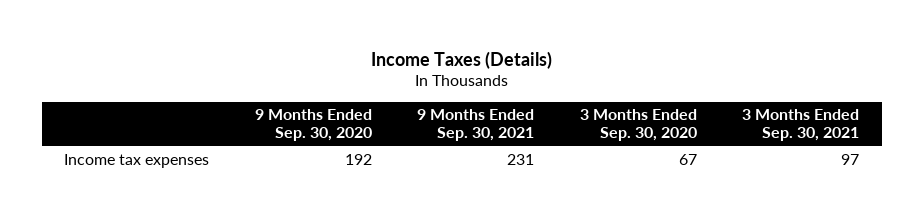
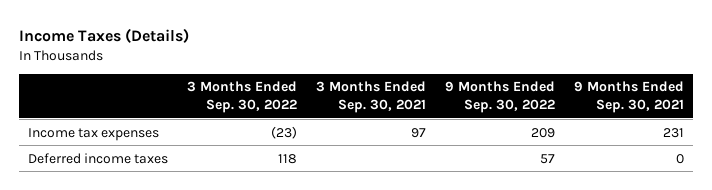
[254,109,372,142] 9 Months Ended Sep. 30, 2020 -> none
[579,109,697,142] 3 Months Ended Sep. 30, 2020 -> none
none -> [187,81,298,114] 3 Months Ended Sep. 30, 2022
none -> [444,81,555,114] 9 Months Ended Sep. 30, 2022
none -> [28,152,169,164] Deferred income taxes

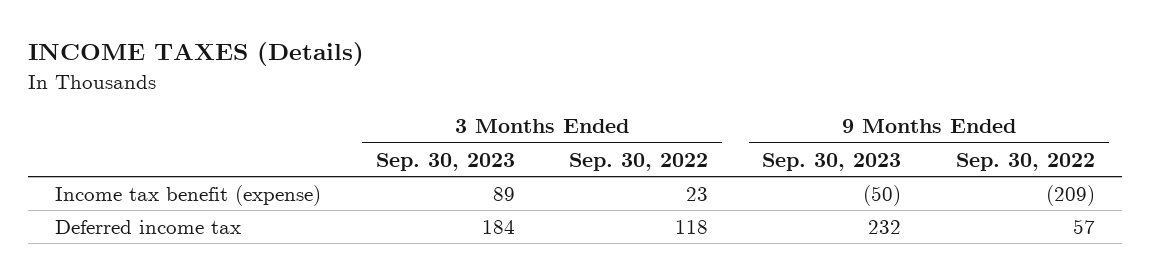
[19,27,190,43] Income Taxes (Details) -> [27,42,364,67] INCOME TAXES (Details)
[316,81,427,114] 3 Months Ended Sep. 30, 2021 -> none
[573,81,684,114] 9 Months Ended Sep. 30, 2021 -> none
none -> [375,152,515,171] Sep. 30, 2023
none -> [762,152,902,171] Sep. 30, 2023
[28,127,160,141] Income tax expenses -> [55,184,322,206] Income tax benefit (expense)
[271,125,298,139] (23) -> [685,186,708,201] 23
[530,127,555,138] 209 -> [1045,184,1095,206] (209)
[28,152,169,164] Deferred income taxes -> [55,219,242,234] Deferred income tax

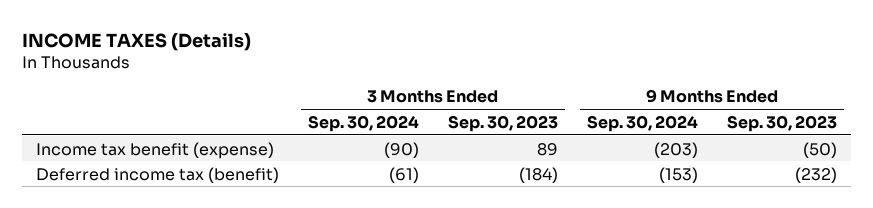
[568,152,708,171] Sep. 30, 2022 -> none
[955,152,1095,171] Sep. 30, 2022 -> none
none -> [308,114,420,132] Sep. 30, 2024
none -> [587,114,699,132] Sep. 30, 2024
[55,219,242,234] Deferred income tax -> [36,166,280,183] Deferred income tax (benefit)
[481,219,515,234] 184 -> [519,166,559,183] (184)
[868,219,902,234] 232 -> [794,166,837,183] (232)

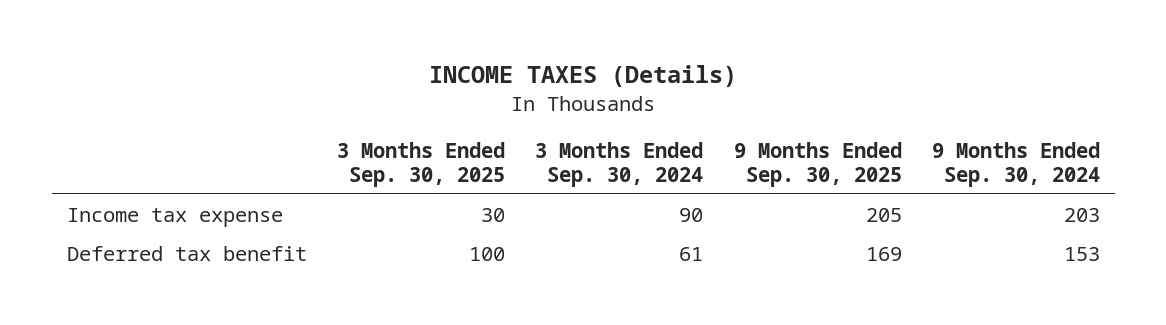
[448,114,559,132] Sep. 30, 2023 -> none
[726,114,837,132] Sep. 30, 2023 -> none
none -> [336,141,505,187] 3 Months Ended Sep. 30, 2025
none -> [733,141,902,187] 9 Months Ended Sep. 30, 2025
[36,141,275,159] Income tax benefit (expense) -> [66,207,283,227] Income tax expense
[384,141,420,158] (90) -> [679,207,704,222] 90
[654,141,699,158] (203) -> [1063,207,1100,222] 203
[36,166,280,183] Deferred income tax (benefit) -> [66,245,307,261] Deferred tax benefit
[389,166,420,183] (61) -> [679,246,704,261] 61
[659,166,699,183] (153) -> [1063,246,1100,261] 153

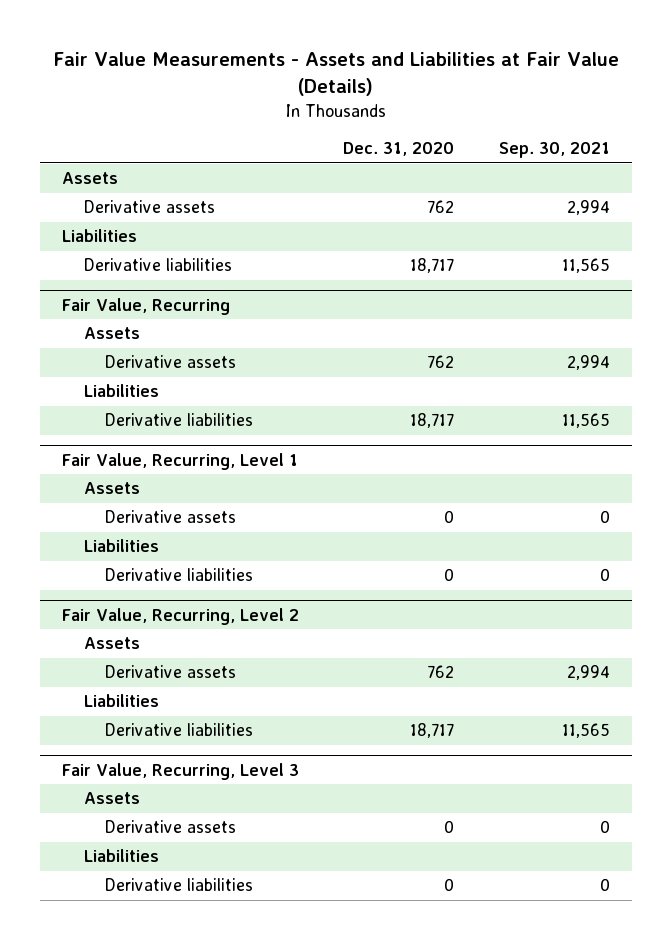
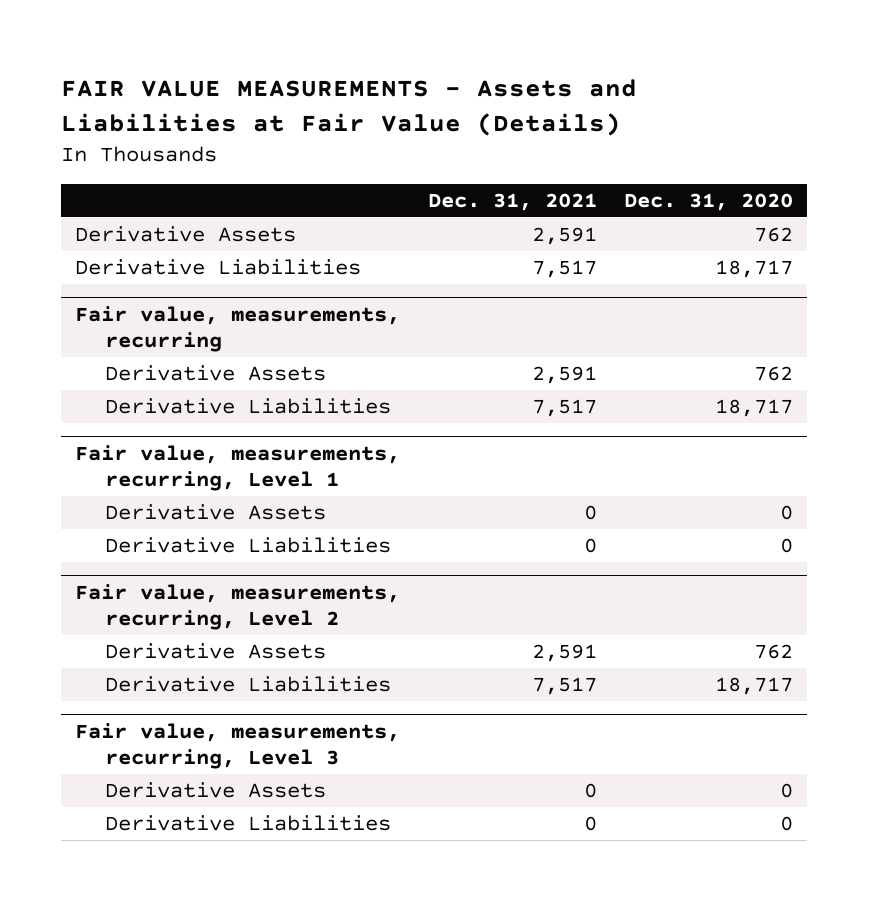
[52,52,619,97] Fair Value Measurements - Assets and Liabilities at Fair Value (Details) -> [61,79,638,137] FAIR VALUE MEASUREMENTS - Assets and Liabilities at Fair Value (Details)
[498,142,610,159] Sep. 30, 2021 -> none
none -> [427,192,597,211] Dec. 31, 2021
[61,172,118,185] Assets -> none
[61,229,137,243] Liabilities -> none
[83,327,140,340] Assets -> none
[83,384,159,398] Liabilities -> none
[83,482,140,495] Assets -> none
[83,539,159,553] Liabilities -> none
[83,637,140,650] Assets -> none
[83,694,159,708] Liabilities -> none
[83,792,140,805] Assets -> none
[83,849,159,863] Liabilities -> none
[83,200,215,214] Derivative assets -> [75,226,297,243] Derivative Assets
[83,258,232,272] Derivative liabilities -> [75,259,362,276] Derivative Liabilities
[61,297,230,315] Fair Value, Recurring -> [75,305,401,353] Fair value, measurements, recurring
[105,355,237,369] Derivative assets -> [104,365,326,382] Derivative Assets
[105,413,254,427] Derivative liabilities -> [104,398,391,415] Derivative Liabilities
[61,452,298,470] Fair Value, Recurring, Level 1 -> [75,444,401,492] Fair value, measurements, recurring, Level 1
[105,510,237,524] Derivative assets -> [104,504,326,521] Derivative Assets
[105,568,254,582] Derivative liabilities -> [104,537,391,554] Derivative Liabilities
[61,607,299,625] Fair Value, Recurring, Level 2 -> [75,583,401,631] Fair value, measurements, recurring, Level 2
[105,665,237,679] Derivative assets -> [104,643,326,660] Derivative Assets
[105,723,254,737] Derivative liabilities -> [104,676,391,693] Derivative Liabilities
[61,762,299,780] Fair Value, Recurring, Level 3 -> [75,722,401,770] Fair value, measurements, recurring, Level 3
[105,820,237,834] Derivative assets -> [104,782,326,799] Derivative Assets
[105,878,254,892] Derivative liabilities -> [104,815,391,832] Derivative Liabilities

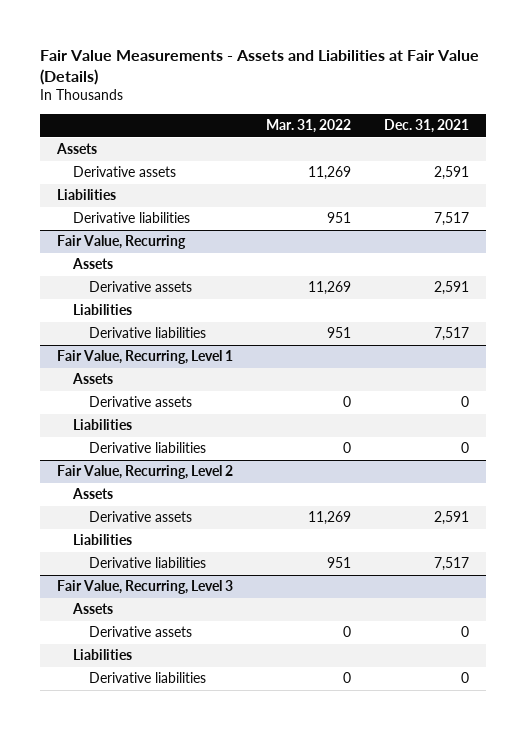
[61,79,638,137] FAIR VALUE MEASUREMENTS - Assets and Liabilities at Fair Value (Details) -> [39,49,479,85] Fair Value Measurements - Assets and Liabilities at Fair Value (Details)
[624,192,794,211] Dec. 31, 2020 -> none
none -> [265,119,351,134] Mar. 31, 2022
none -> [55,143,97,155] Assets
[75,226,297,243] Derivative Assets -> [72,166,176,178] Derivative assets
none -> [56,189,116,201] Liabilities
[75,259,362,276] Derivative Liabilities -> [72,212,190,224] Derivative liabilities
[75,305,401,353] Fair value, measurements, recurring -> [56,235,186,250] Fair Value, Recurring
none -> [71,258,113,270] Assets
[104,365,326,382] Derivative Assets -> [88,281,192,293] Derivative assets
none -> [72,304,132,316] Liabilities
[104,398,391,415] Derivative Liabilities -> [88,327,206,339] Derivative liabilities
[75,444,401,492] Fair value, measurements, recurring, Level 1 -> [56,350,233,365] Fair Value, Recurring, Level 1
none -> [71,373,113,385] Assets
[104,504,326,521] Derivative Assets -> [88,396,192,408] Derivative assets
none -> [72,419,132,431] Liabilities
[104,537,391,554] Derivative Liabilities -> [88,442,206,454] Derivative liabilities
[75,583,401,631] Fair value, measurements, recurring, Level 2 -> [56,465,233,480] Fair Value, Recurring, Level 2
none -> [71,488,113,500] Assets
[104,643,326,660] Derivative Assets -> [88,511,192,523] Derivative assets
none -> [72,534,132,546] Liabilities
[104,676,391,693] Derivative Liabilities -> [88,557,206,569] Derivative liabilities
[75,722,401,770] Fair value, measurements, recurring, Level 3 -> [56,580,233,595] Fair Value, Recurring, Level 3
none -> [71,603,113,615] Assets
[104,782,326,799] Derivative Assets -> [88,626,192,638] Derivative assets
none -> [72,649,132,661] Liabilities
[104,815,391,832] Derivative Liabilities -> [88,672,206,684] Derivative liabilities

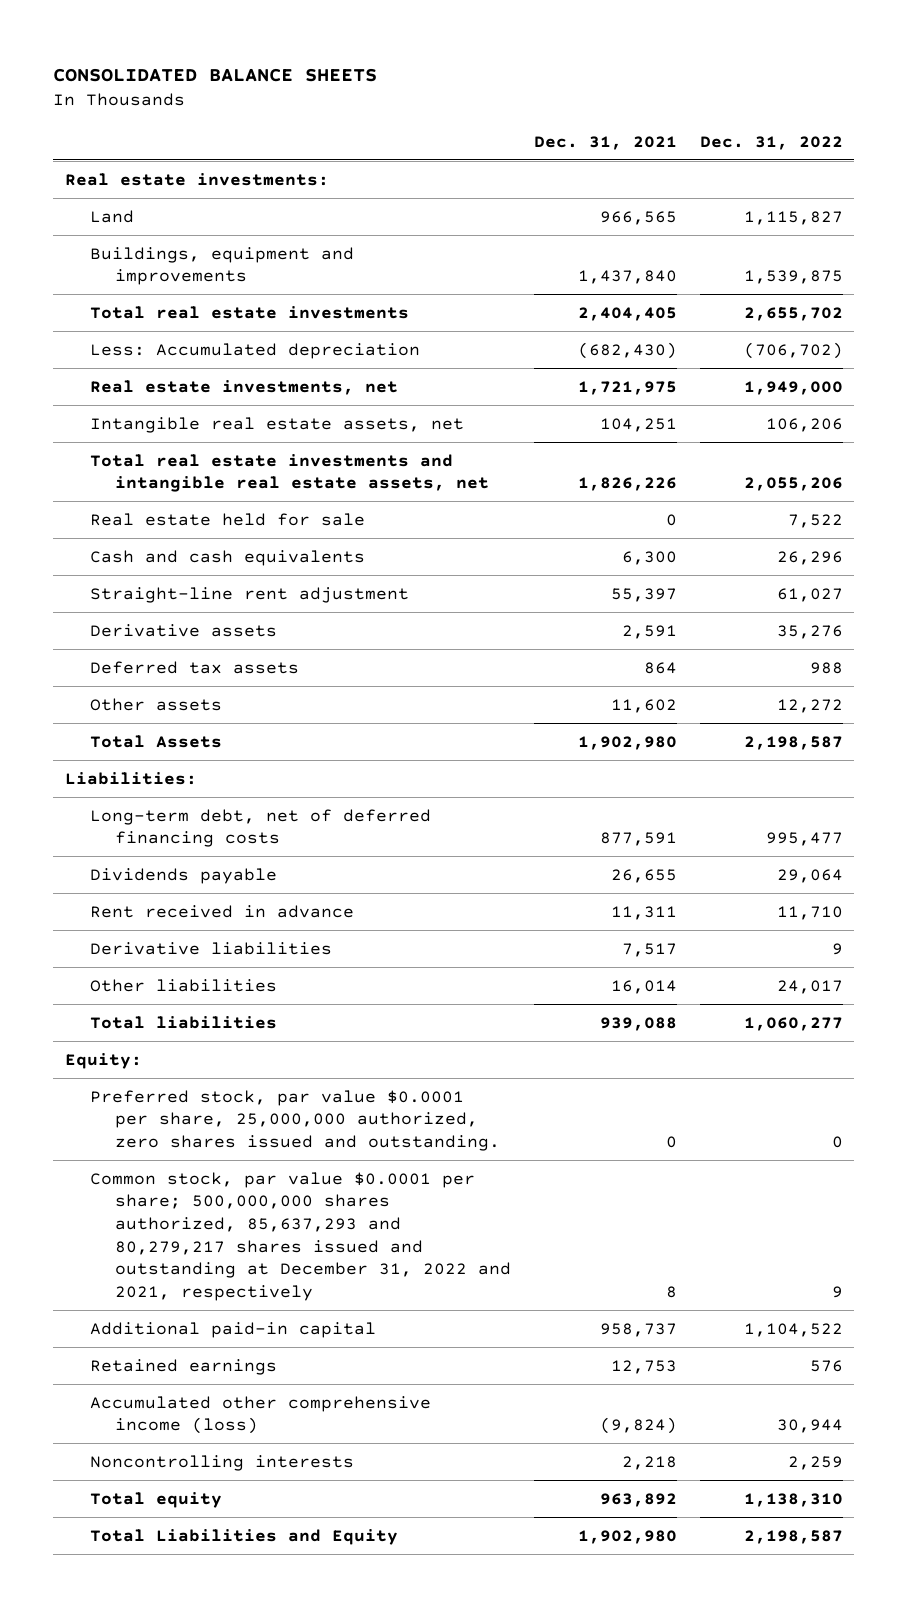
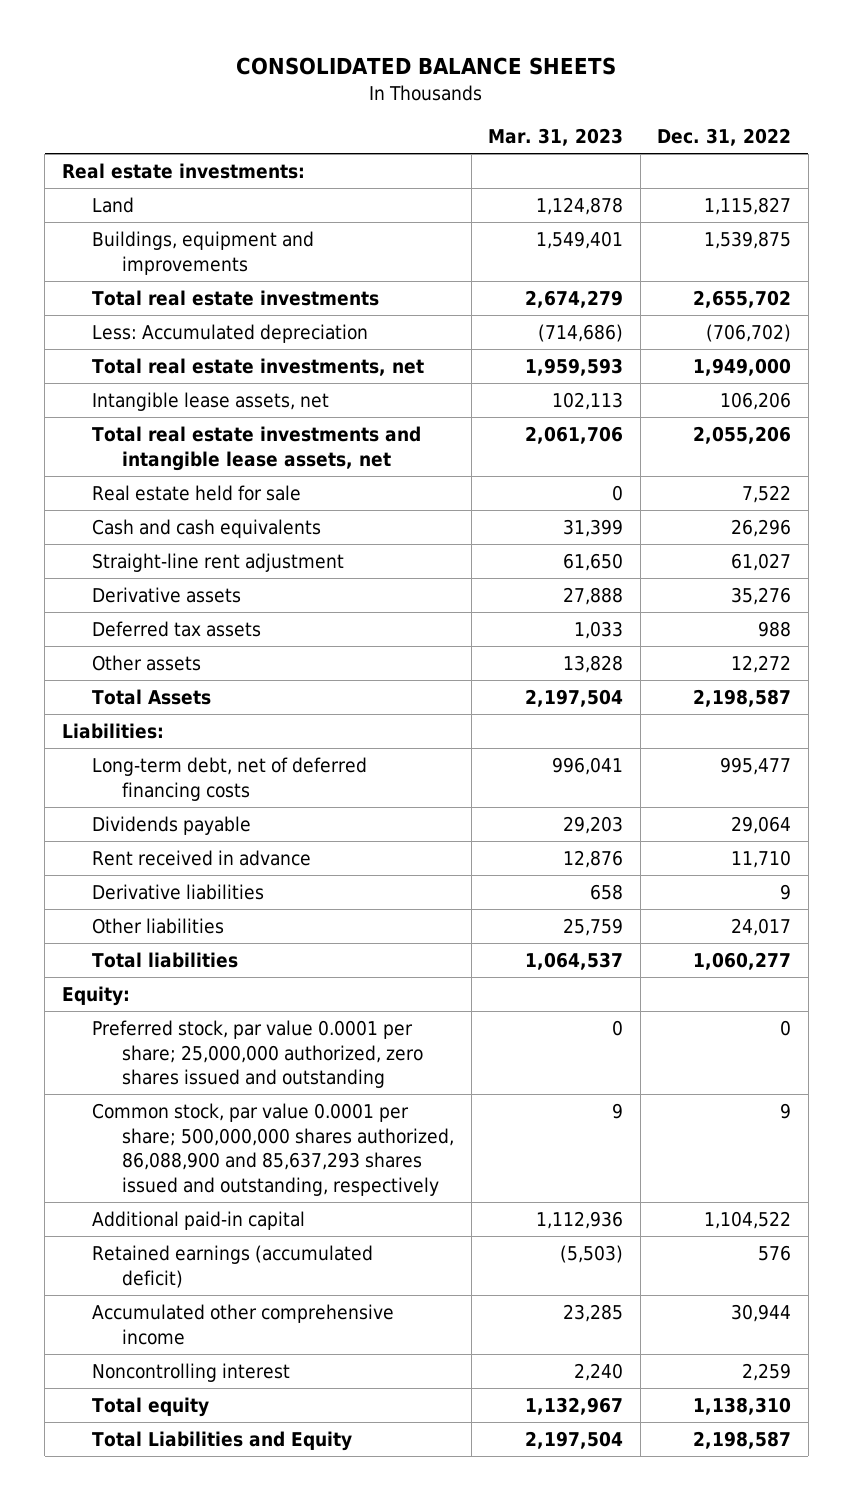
[533,135,677,150] Dec. 31, 2021 -> none
none -> [488,128,624,147] Mar. 31, 2023
[90,379,399,395] Real estate investments, net -> [91,358,424,377] Total real estate investments, net
[90,416,465,433] Intangible real estate assets, net -> [91,392,329,412] Intangible lease assets, net
[90,453,490,493] Total real estate investments and intangible real estate assets, net -> [91,426,421,471] Total real estate investments and intangible lease assets, net
[90,1089,501,1151] Preferred stock, par value $0.0001 per share, 25,000,000 authorized, zero shares issued and outstanding. -> [91,1020,424,1089] Preferred stock, par value 0.0001 per share; 25,000,000 authorized, zero shares issued and outstanding
[90,1171,512,1302] Common stock, par value $0.0001 per share; 500,000,000 shares authorized, 85,637,293 and 80,279,217 shares issued and outstanding at December 31, 2022 and 2021, respectively -> [91,1103,455,1197] Common stock, par value 0.0001 per share; 500,000,000 shares authorized, 86,088,900 and 85,637,293 shares issued and outstanding, respectively
[90,1358,278,1375] Retained earnings -> [91,1245,373,1288] Retained earnings (accumulated deficit)
[90,1395,432,1435] Accumulated other comprehensive income (loss) -> [91,1304,394,1345] Accumulated other comprehensive income
[90,1454,355,1471] Noncontrolling interests -> [91,1363,290,1383] Noncontrolling interest

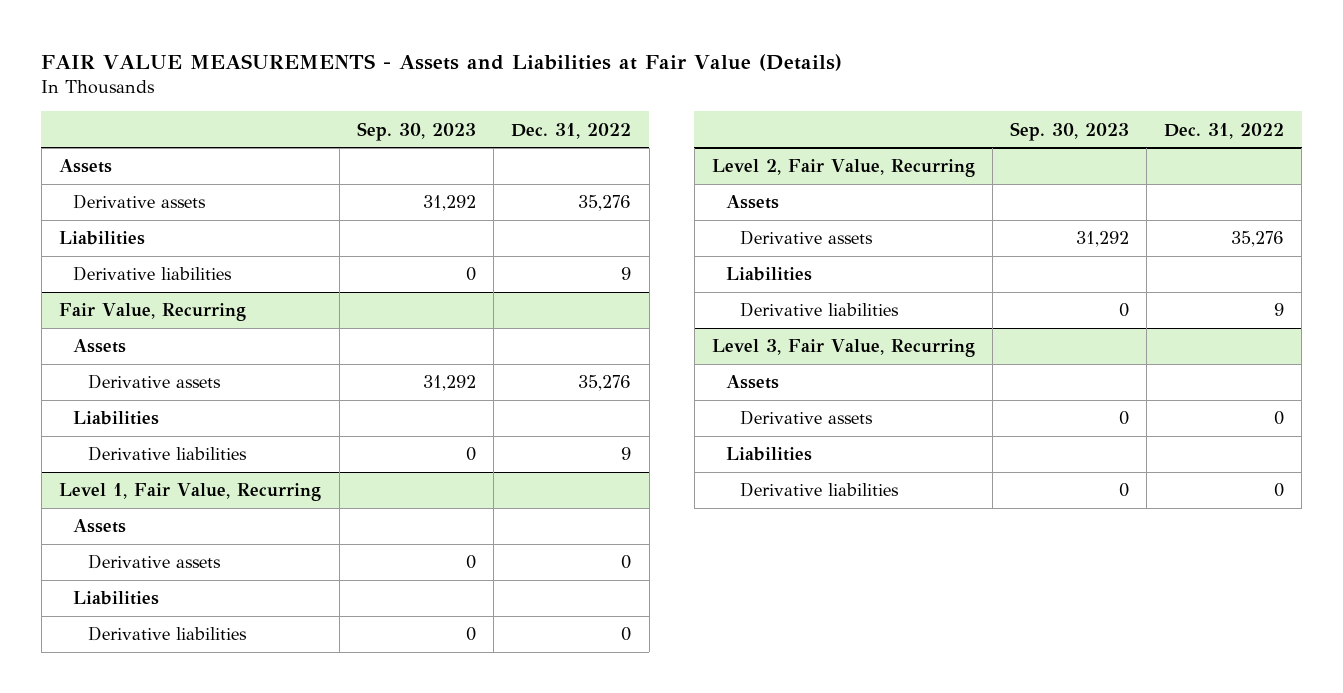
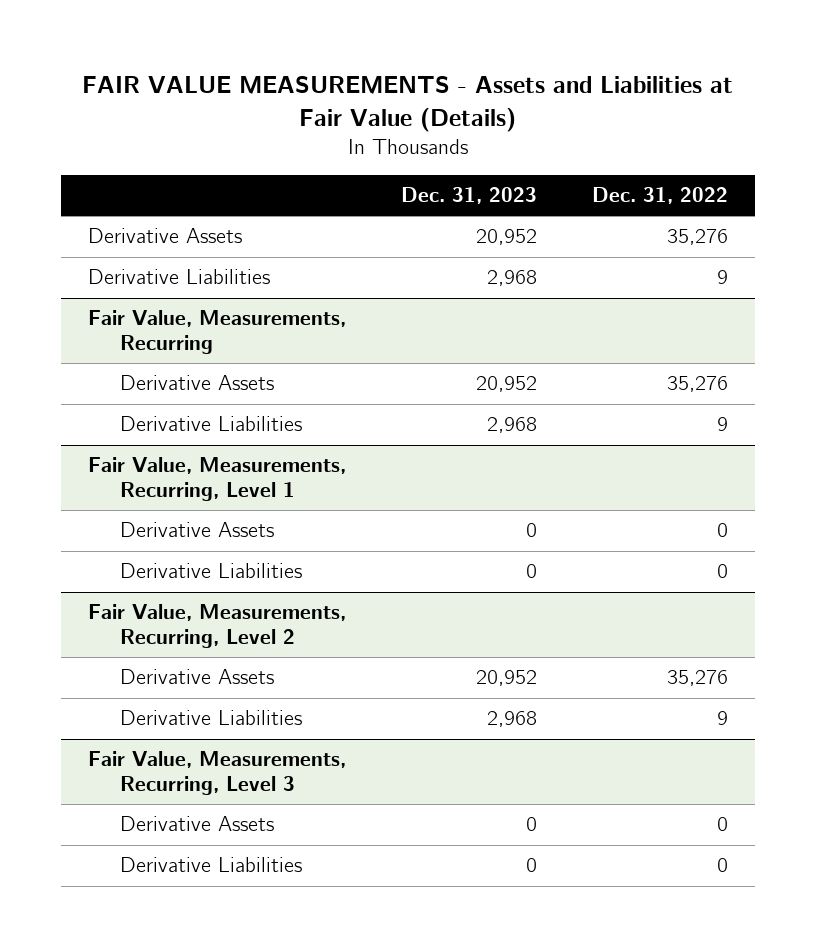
[357,121,477,141] Sep. 30, 2023 -> none
none -> [401,187,538,205] Dec. 31, 2023
[58,159,112,174] Assets -> none
[58,231,145,246] Liabilities -> none
[73,339,127,354] Assets -> none
[73,411,160,426] Liabilities -> none
[73,519,127,534] Assets -> none
[73,591,160,606] Liabilities -> none
[726,195,780,210] Assets -> none
[726,267,813,282] Liabilities -> none
[726,375,780,390] Assets -> none
[726,447,813,462] Liabilities -> none
[73,194,207,210] Derivative assets -> [88,228,243,244] Derivative Assets
[73,266,233,282] Derivative liabilities -> [88,269,271,285] Derivative Liabilities
[58,303,246,322] Fair Value, Recurring -> [88,310,347,355] Fair Value, Measurements, Recurring
[87,374,221,390] Derivative assets -> [119,375,274,391] Derivative Assets
[87,446,247,462] Derivative liabilities -> [119,416,302,432] Derivative Liabilities
[58,483,321,502] Level 1, Fair Value, Recurring -> [88,457,347,502] Fair Value, Measurements, Recurring, Level 1
[87,554,221,570] Derivative assets -> [119,522,274,538] Derivative Assets
[87,626,247,642] Derivative liabilities -> [119,563,302,579] Derivative Liabilities
[711,159,975,178] Level 2, Fair Value, Recurring -> [88,604,347,649] Fair Value, Measurements, Recurring, Level 2
[740,230,874,246] Derivative assets -> [119,669,274,685] Derivative Assets
[740,302,900,318] Derivative liabilities -> [119,710,302,726] Derivative Liabilities
[711,339,975,358] Level 3, Fair Value, Recurring -> [88,751,347,796] Fair Value, Measurements, Recurring, Level 3
[740,410,874,426] Derivative assets -> [119,816,274,832] Derivative Assets
[740,482,900,498] Derivative liabilities -> [119,857,302,873] Derivative Liabilities

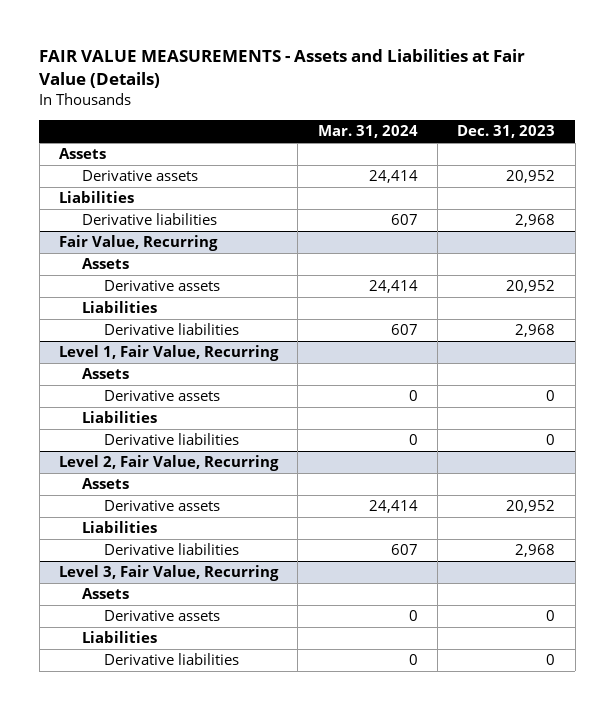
[591,187,728,205] Dec. 31, 2022 -> none
none -> [317,125,418,139] Mar. 31, 2024
none -> [59,148,107,160] Assets
[88,228,243,244] Derivative Assets -> [81,170,198,182] Derivative assets
none -> [59,191,135,204] Liabilities
[88,269,271,285] Derivative Liabilities -> [81,213,217,226] Derivative liabilities
[88,310,347,355] Fair Value, Measurements, Recurring -> [59,235,219,252] Fair Value, Recurring
none -> [81,258,129,270] Assets
[119,375,274,391] Derivative Assets -> [104,280,221,292] Derivative assets
none -> [81,301,157,314] Liabilities
[119,416,302,432] Derivative Liabilities -> [104,323,240,336] Derivative liabilities
[88,457,347,502] Fair Value, Measurements, Recurring, Level 1 -> [59,345,280,362] Level 1, Fair Value, Recurring
none -> [81,368,129,380] Assets
[119,522,274,538] Derivative Assets -> [104,390,221,402] Derivative assets
none -> [81,411,157,424] Liabilities
[119,563,302,579] Derivative Liabilities -> [104,433,240,446] Derivative liabilities
[88,604,347,649] Fair Value, Measurements, Recurring, Level 2 -> [59,455,280,472] Level 2, Fair Value, Recurring
none -> [81,478,129,490] Assets
[119,669,274,685] Derivative Assets -> [104,500,221,512] Derivative assets
none -> [81,521,157,534] Liabilities
[119,710,302,726] Derivative Liabilities -> [104,543,240,556] Derivative liabilities
[88,751,347,796] Fair Value, Measurements, Recurring, Level 3 -> [59,565,280,582] Level 3, Fair Value, Recurring
none -> [81,588,129,600] Assets
[119,816,274,832] Derivative Assets -> [104,610,221,622] Derivative assets
none -> [81,631,157,644] Liabilities
[119,857,302,873] Derivative Liabilities -> [104,653,240,666] Derivative liabilities

